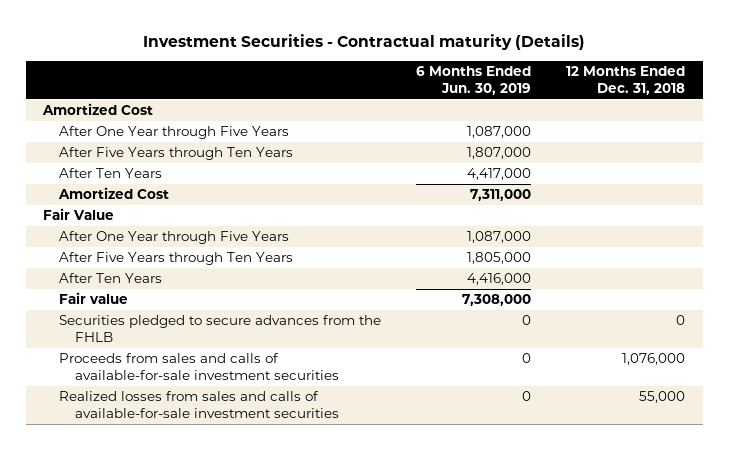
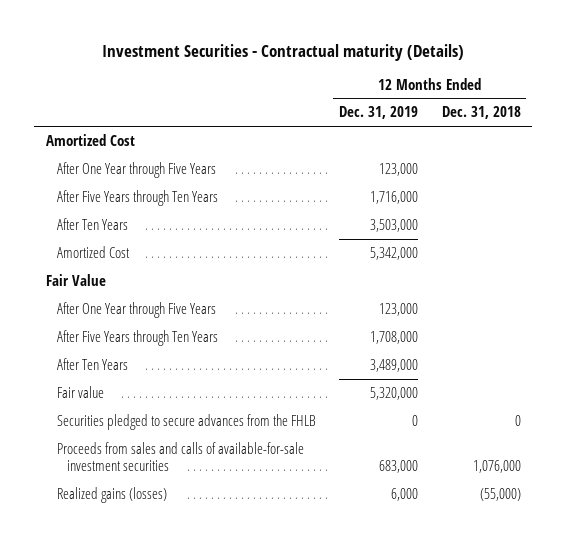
[416,66,532,96] 6 Months Ended Jun. 30, 2019 -> none
none -> [339,106,419,120] Dec. 31, 2019
[59,391,339,419] Realized losses from sales and calls of available-for-sale investment securities -> none
none -> [56,486,167,503] Realized gains (losses)

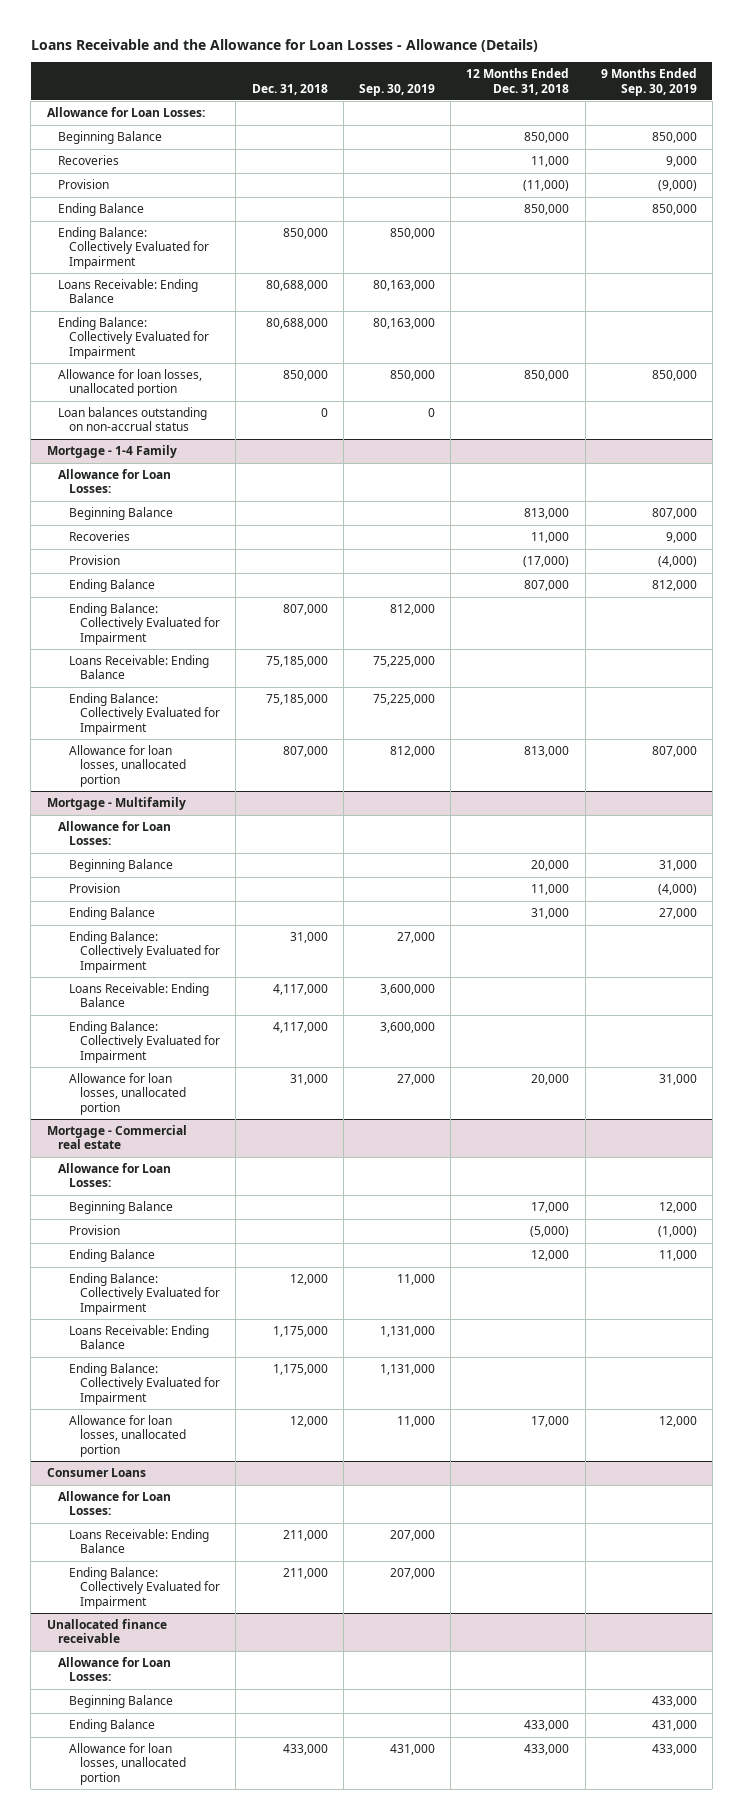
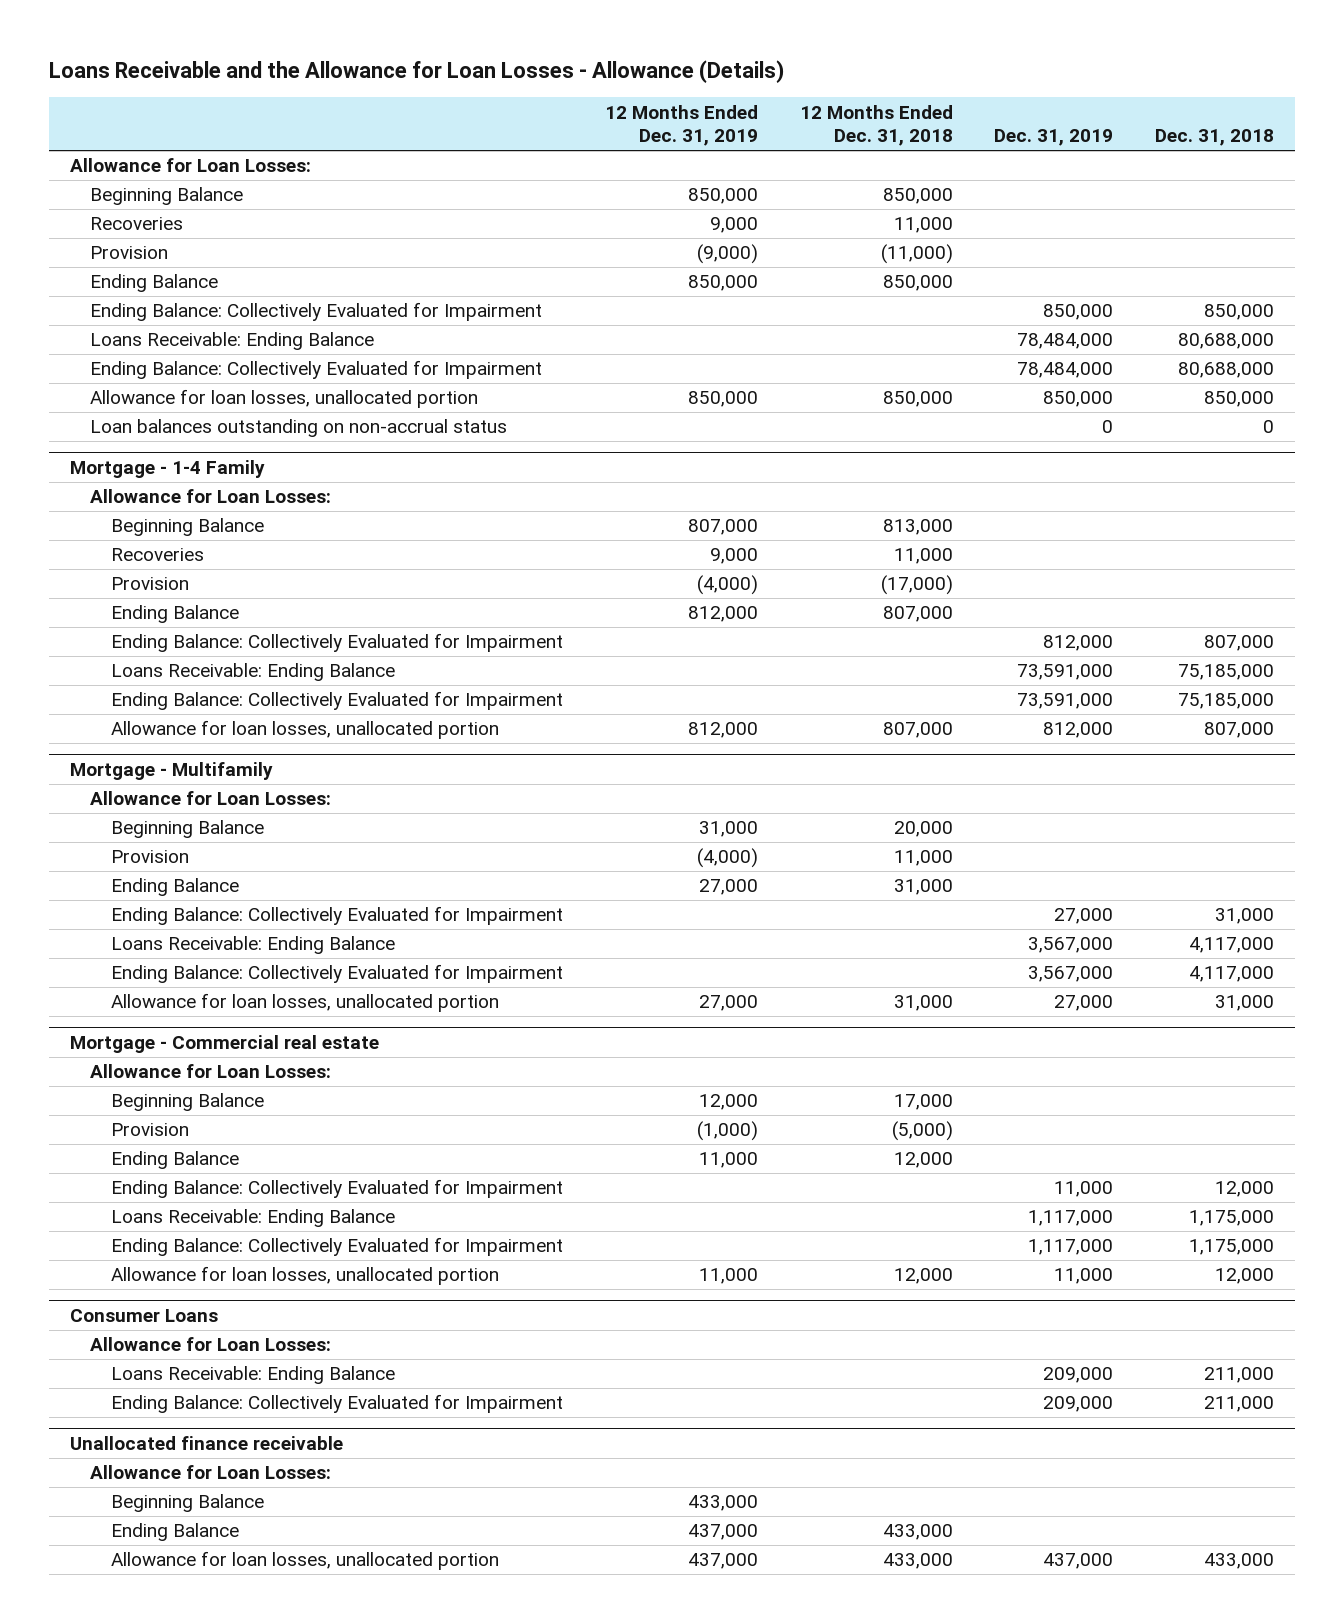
[359,83,436,96] Sep. 30, 2019 -> none
[600,68,697,96] 9 Months Ended Sep. 30, 2019 -> none
none -> [604,104,758,147] 12 Months Ended Dec. 31, 2019
none -> [994,129,1114,147] Dec. 31, 2019
[524,746,570,758] 813,000 -> [882,722,953,739] 807,000
[531,1074,570,1086] 20,000 -> [893,995,953,1012] 31,000
[531,1416,570,1428] 17,000 -> [893,1268,953,1285] 12,000

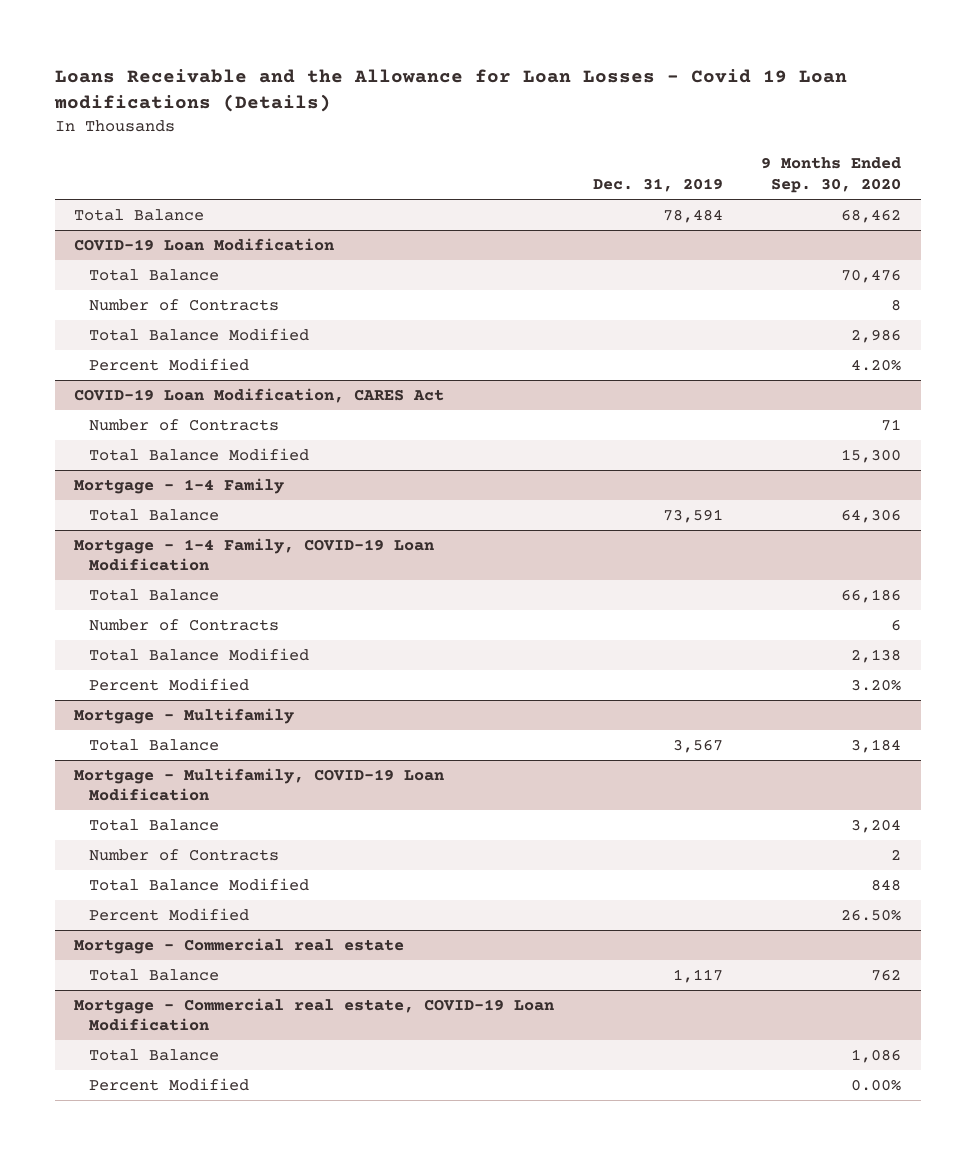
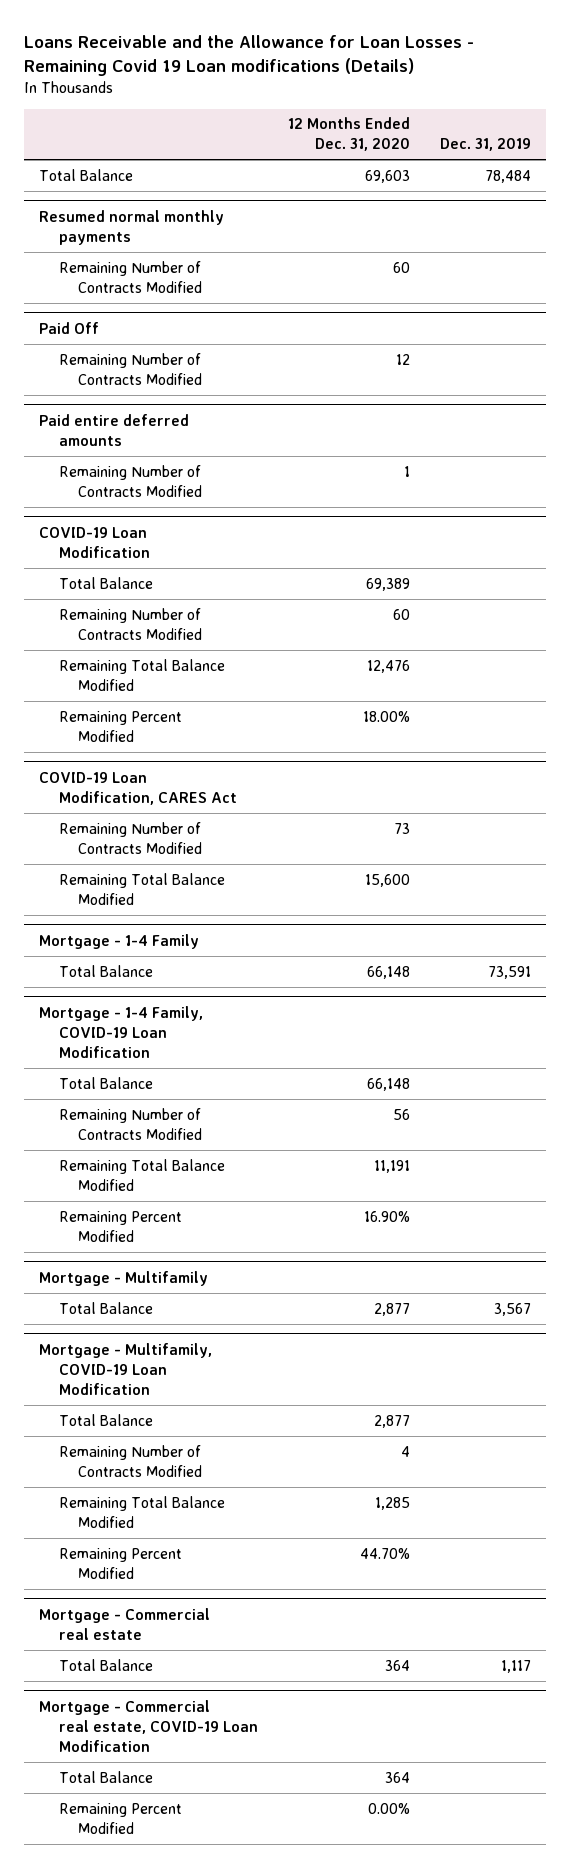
[54,68,848,113] Loans Receivable and the Allowance for Loan Losses - Covid 19 Loan modifications (Details) -> [23,35,474,77] Loans Receivable and the Allowance for Loan Losses - Remaining Covid 19 Loan modifications (Details)
[761,157,902,194] 9 Months Ended Sep. 30, 2020 -> none
none -> [287,117,410,152] 12 Months Ended Dec. 31, 2020
none -> [38,209,224,245] Resumed normal monthly payments
none -> [58,260,203,293] Remaining Number of Contracts Modified
none -> [38,321,99,334] Paid Off
none -> [58,352,203,385] Remaining Number of Contracts Modified
none -> [38,413,189,446] Paid entire deferred amounts
none -> [58,464,203,497] Remaining Number of Contracts Modified
[89,298,280,311] Number of Contracts -> [58,607,203,640] Remaining Number of Contracts Modified
[89,327,310,341] Total Balance Modified -> [58,658,225,691] Remaining Total Balance Modified
[89,357,250,371] Percent Modified -> [58,710,182,742] Remaining Percent Modified
[89,418,280,431] Number of Contracts -> [58,821,203,854] Remaining Number of Contracts Modified
[89,447,310,461] Total Balance Modified -> [58,872,225,905] Remaining Total Balance Modified
[89,618,280,631] Number of Contracts -> [58,1107,203,1140] Remaining Number of Contracts Modified
[89,647,310,661] Total Balance Modified -> [58,1158,225,1191] Remaining Total Balance Modified
[89,677,250,691] Percent Modified -> [58,1210,182,1242] Remaining Percent Modified
[89,848,280,861] Number of Contracts -> [58,1444,203,1477] Remaining Number of Contracts Modified
[89,877,310,891] Total Balance Modified -> [58,1495,225,1528] Remaining Total Balance Modified
[89,907,250,921] Percent Modified -> [58,1547,182,1579] Remaining Percent Modified
[89,1077,250,1091] Percent Modified -> [58,1802,182,1834] Remaining Percent Modified

